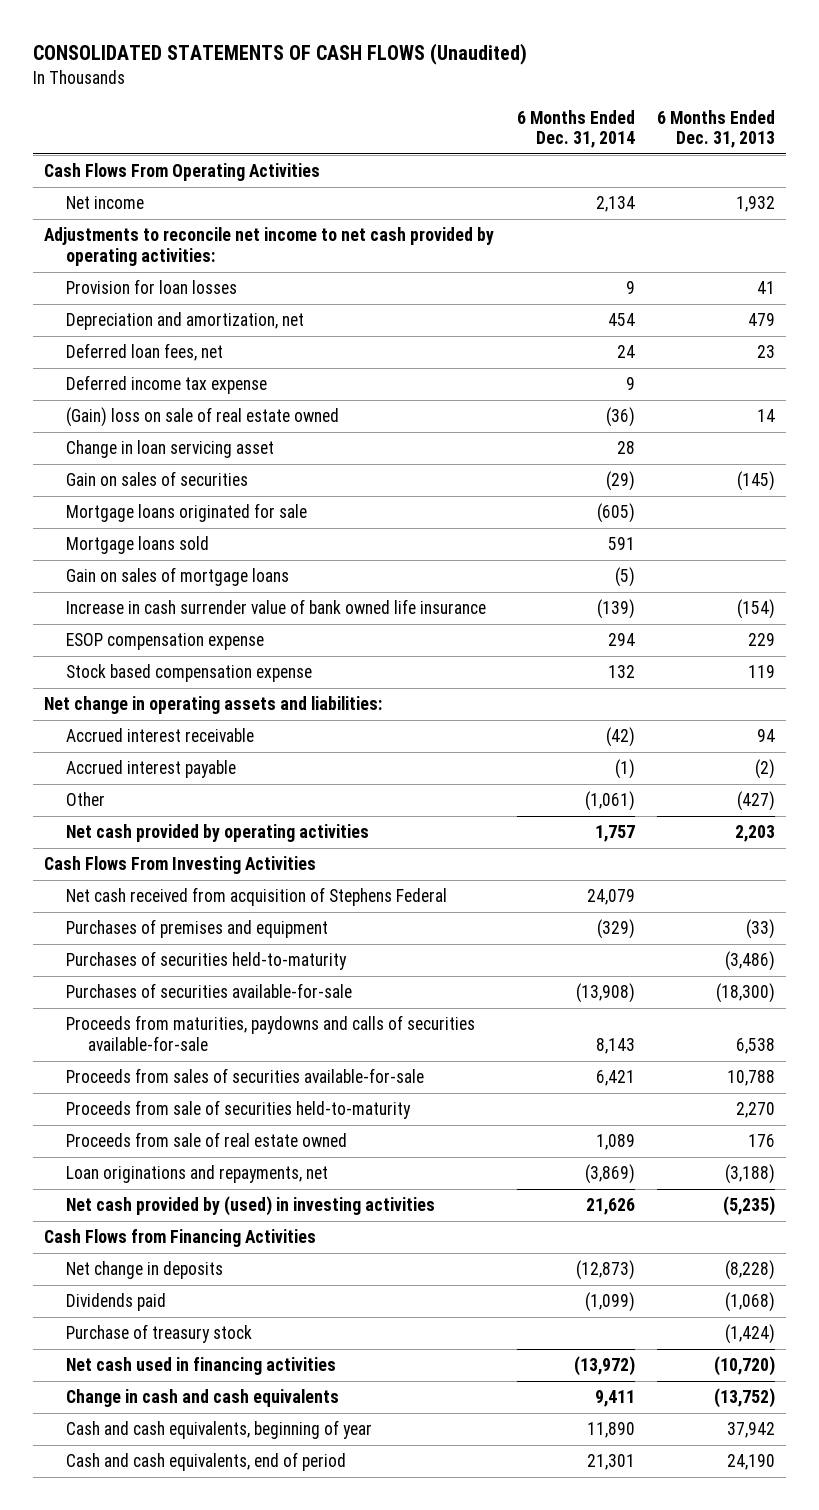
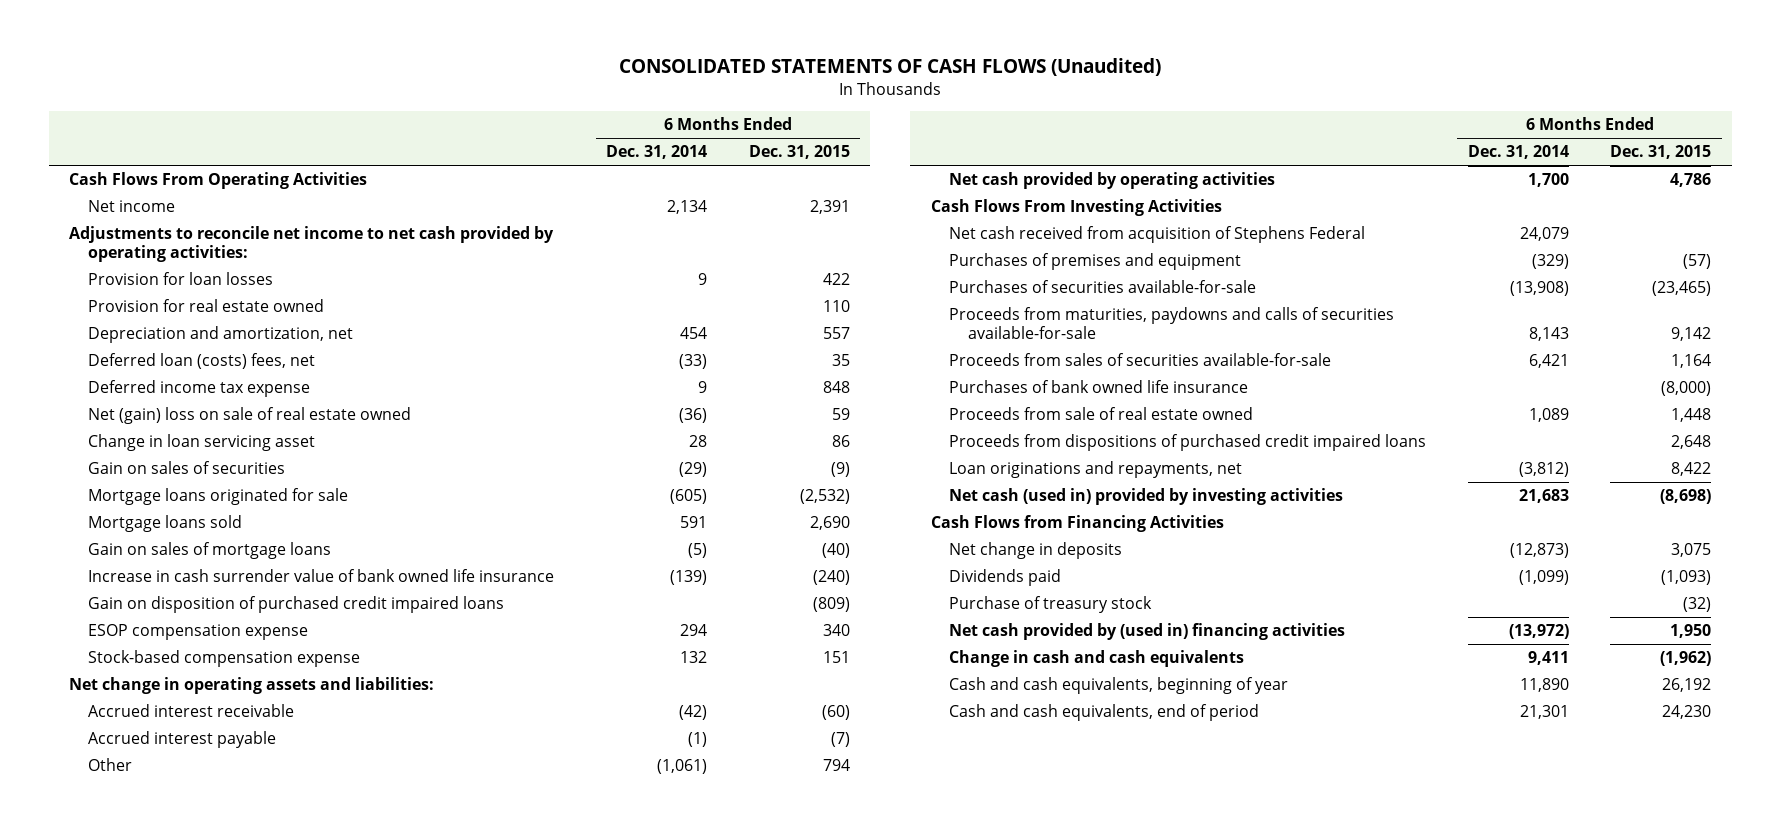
[656,109,775,148] 6 Months Ended Dec. 31, 2013 -> none
none -> [748,145,850,160] Dec. 31, 2015
none -> [87,299,324,313] Provision for real estate owned
[66,343,224,362] Deferred loan fees, net -> [87,353,315,370] Deferred loan (costs) fees, net
[616,345,635,359] 24 -> [679,354,708,370] (33)
[66,407,340,428] (Gain) loss on sale of real estate owned -> [87,407,411,425] Net (gain) loss on sale of real estate owned
none -> [87,596,504,614] Gain on disposition of purchased credit impaired loans
[66,664,313,683] Stock based compensation expense -> [87,650,360,668] Stock-based compensation expense
[594,825,635,843] 1,757 -> [1527,173,1569,188] 1,700
[66,951,348,971] Purchases of securities held-to-maturity -> none
[66,1100,412,1120] Proceeds from sale of securities held-to-maturity -> none
none -> [949,380,1249,394] Purchases of bank owned life insurance
none -> [949,434,1427,452] Proceeds from dispositions of purchased credit impaired loans
[584,1164,635,1185] (3,869) -> [1518,462,1569,478] (3,812)
[66,1196,436,1217] Net cash provided by (used) in investing activities -> [949,488,1344,506] Net cash (used in) provided by investing activities
[585,1198,635,1216] 21,626 -> [1518,489,1569,504] 21,683
[66,1357,337,1376] Net cash used in financing activities -> [949,623,1346,641] Net cash provided by (used in) financing activities

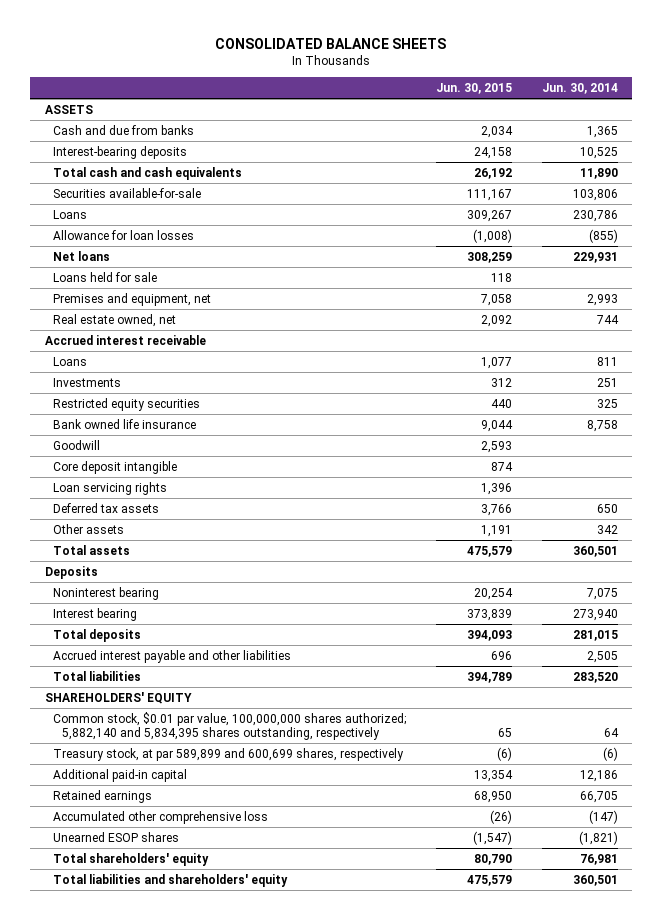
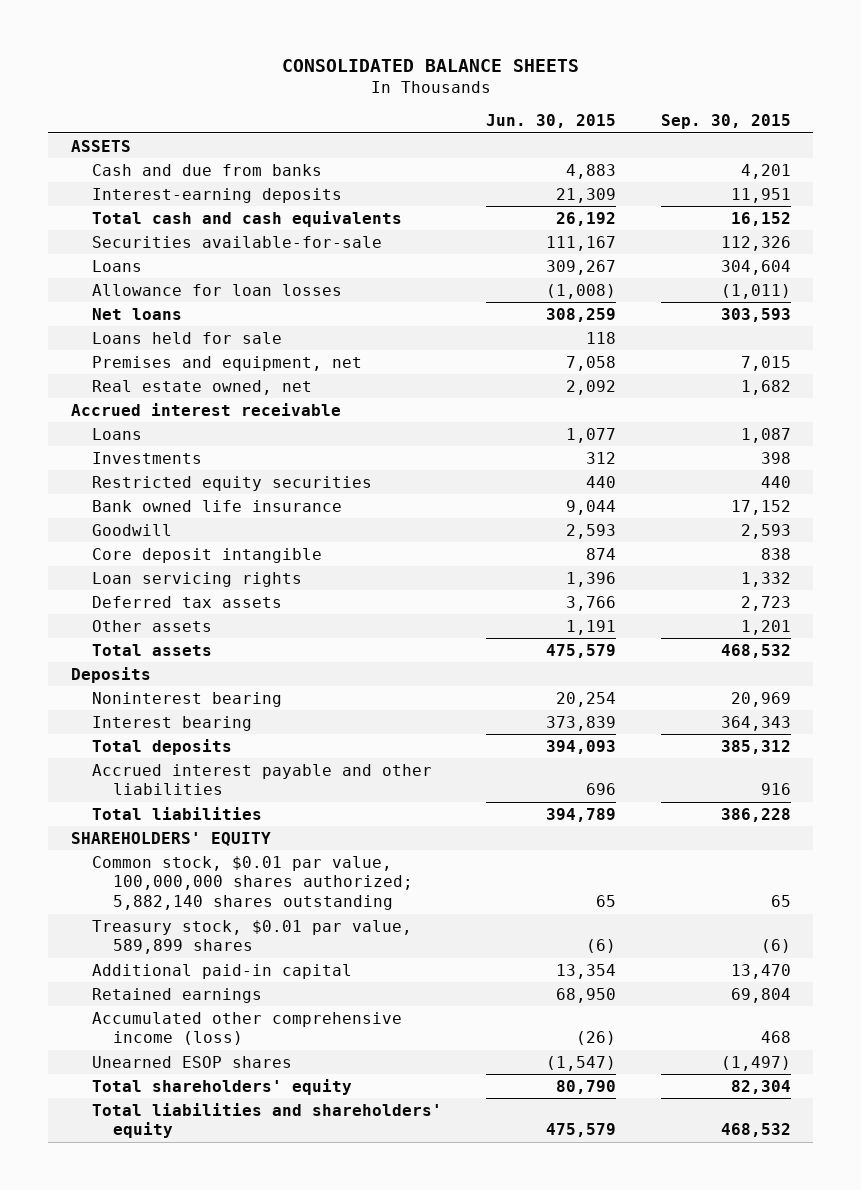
[541,82,618,94] Jun. 30, 2014 -> none
none -> [660,114,791,130] Sep. 30, 2015
[480,125,513,138] 2,034 -> [566,163,617,179] 4,883
[53,145,188,159] Interest-bearing deposits -> [91,187,342,203] Interest-earning deposits
[473,146,512,159] 24,158 -> [556,187,617,203] 21,309
[53,711,407,741] Common stock, $0.01 par value, 100,000,000 shares authorized; 5,882,140 and 5,834,395 shares outstanding, respectively -> [91,855,413,911] Common stock, $0.01 par value, 100,000,000 shares authorized; 5,882,140 shares outstanding
[53,747,405,761] Treasury stock, at par 589,899 and 600,699 shares, respectively -> [91,919,412,955] Treasury stock, $0.01 par value, 589,899 shares
[53,810,269,824] Accumulated other comprehensive loss -> [91,1011,402,1046] Accumulated other comprehensive income (loss)

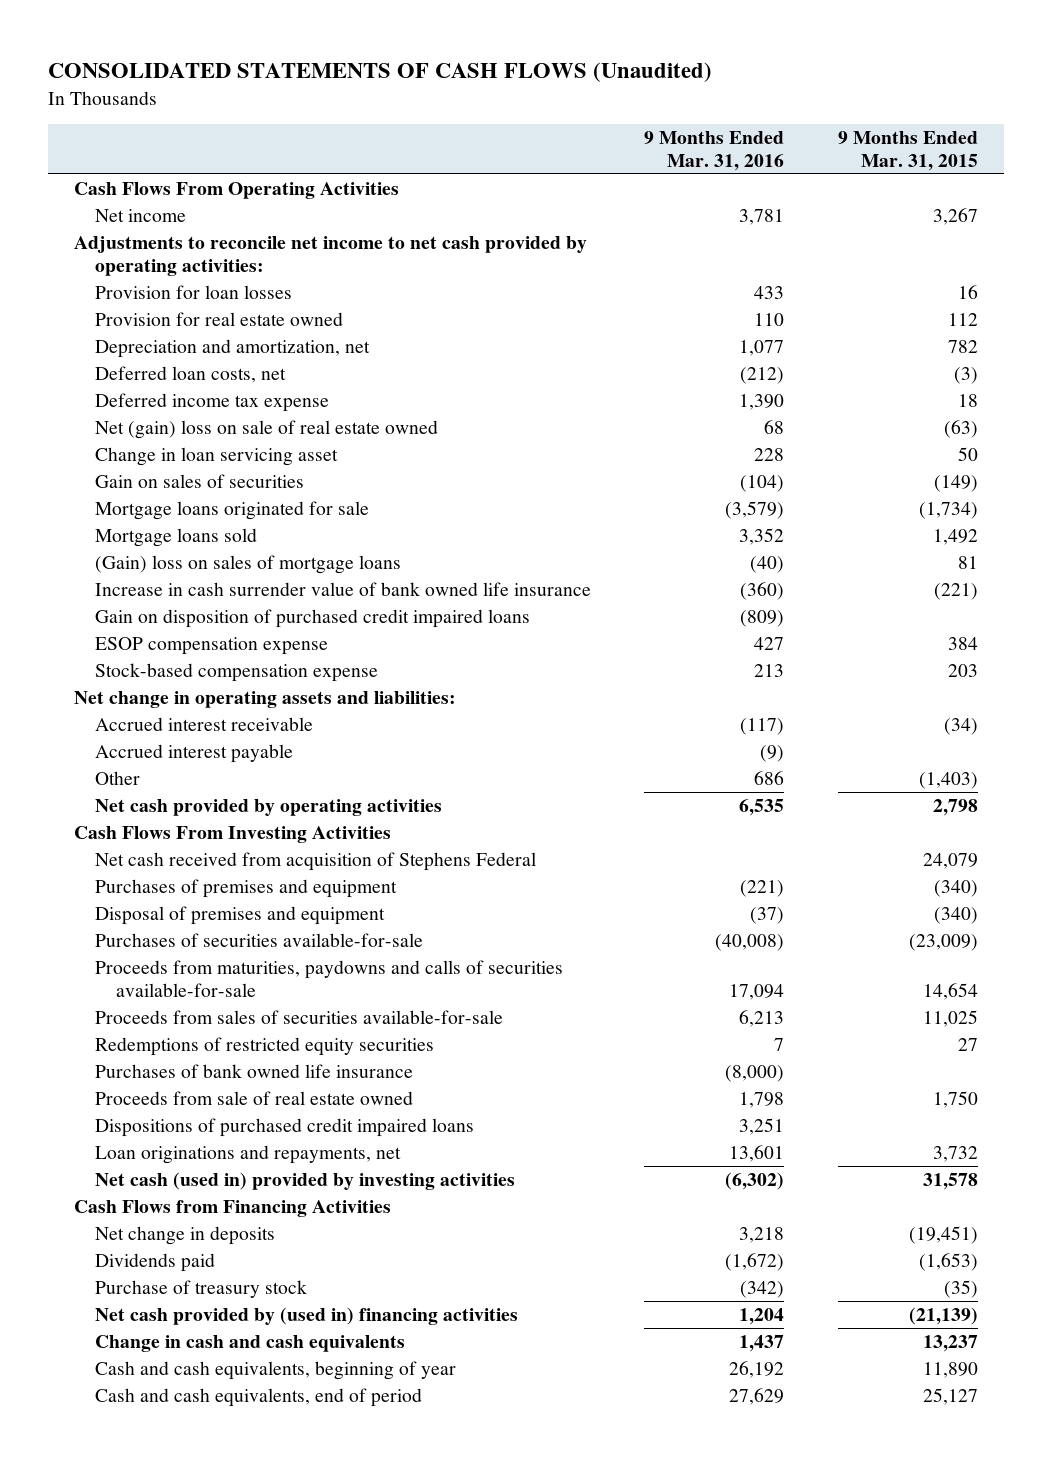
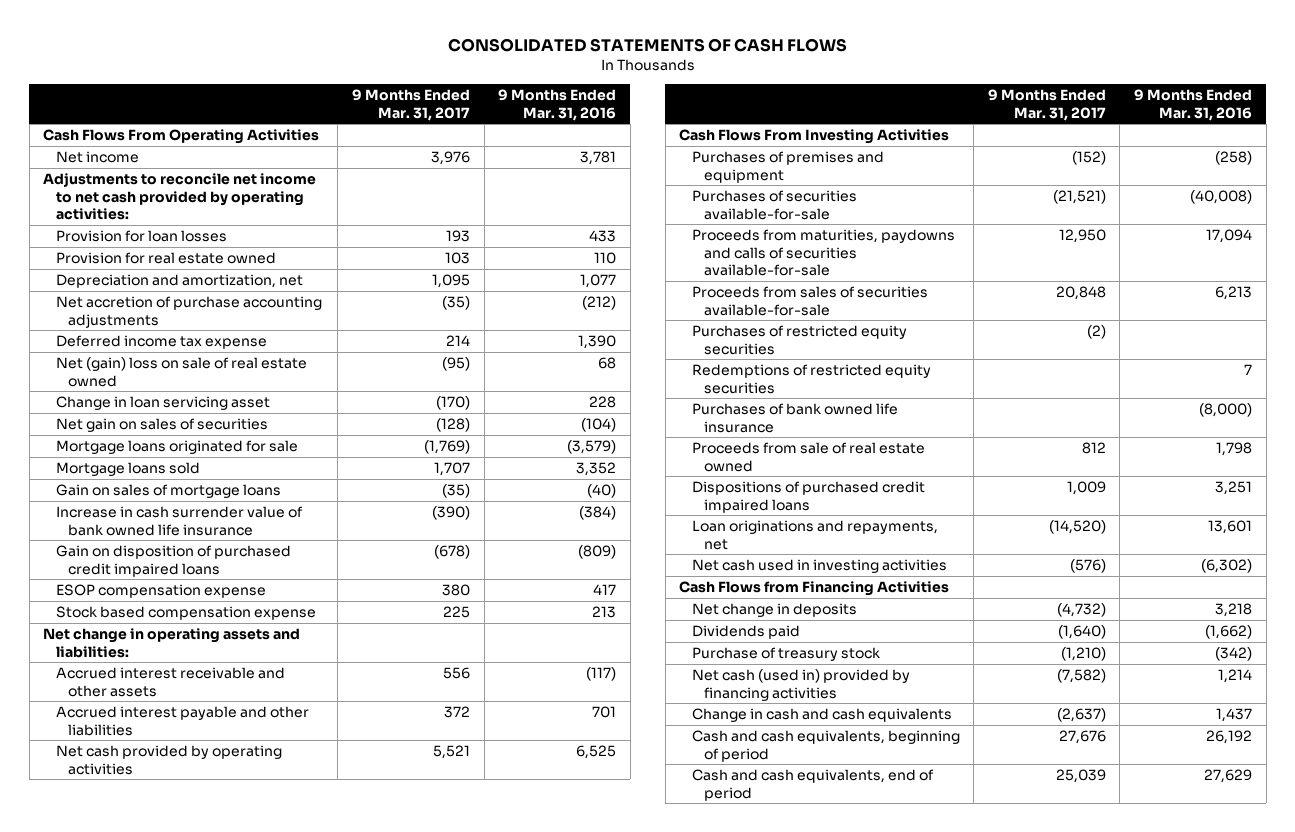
[47,62,712,83] CONSOLIDATED STATEMENTS OF CASH FLOWS (Unaudited) -> [447,38,847,53] CONSOLIDATED STATEMENTS OF CASH FLOWS
[837,131,978,171] 9 Months Ended Mar. 31, 2015 -> none
none -> [351,88,470,121] 9 Months Ended Mar. 31, 2017
[95,366,287,384] Deferred loan costs, net -> [55,296,322,328] Net accretion of purchase accounting adjustments
[95,474,305,489] Gain on sales of securities -> [55,418,268,433] Net gain on sales of securities
[95,555,402,575] (Gain) loss on sales of mortgage loans -> [55,484,281,499] Gain on sales of mortgage loans
[740,582,785,601] (360) -> [579,506,617,521] (384)
[754,637,785,651] 427 -> [593,584,617,596] 417
[95,663,379,683] Stock-based compensation expense -> [55,606,316,621] Stock based compensation expense
[95,771,141,786] Other -> none
[95,717,314,732] Accrued interest receivable -> [55,667,285,697] Accrued interest receivable and other assets
[95,744,294,764] Accrued interest payable -> [55,706,309,736] Accrued interest payable and other liabilities
[760,745,785,763] (9) -> [592,706,617,719] 701
[739,799,785,817] 6,535 -> [576,745,617,760] 6,525
[95,852,537,872] Net cash received from acquisition of Stephens Federal -> none
[95,906,386,926] Disposal of premises and equipment -> none
[740,880,785,898] (221) -> [1215,151,1253,166] (258)
none -> [691,325,907,355] Purchases of restricted equity securities
[95,1172,516,1191] Net cash (used in) provided by investing activities -> [691,559,947,574] Net cash used in investing activities
[725,1253,785,1272] (1,672) -> [1205,625,1253,640] (1,662)
[95,1307,519,1326] Net cash provided by (used in) financing activities -> [691,669,910,701] Net cash (used in) provided by financing activities
[739,1308,785,1326] 1,204 -> [1218,669,1253,684] 1,214
[95,1361,457,1381] Cash and cash equivalents, beginning of year -> [691,730,960,762] Cash and cash equivalents, beginning of period

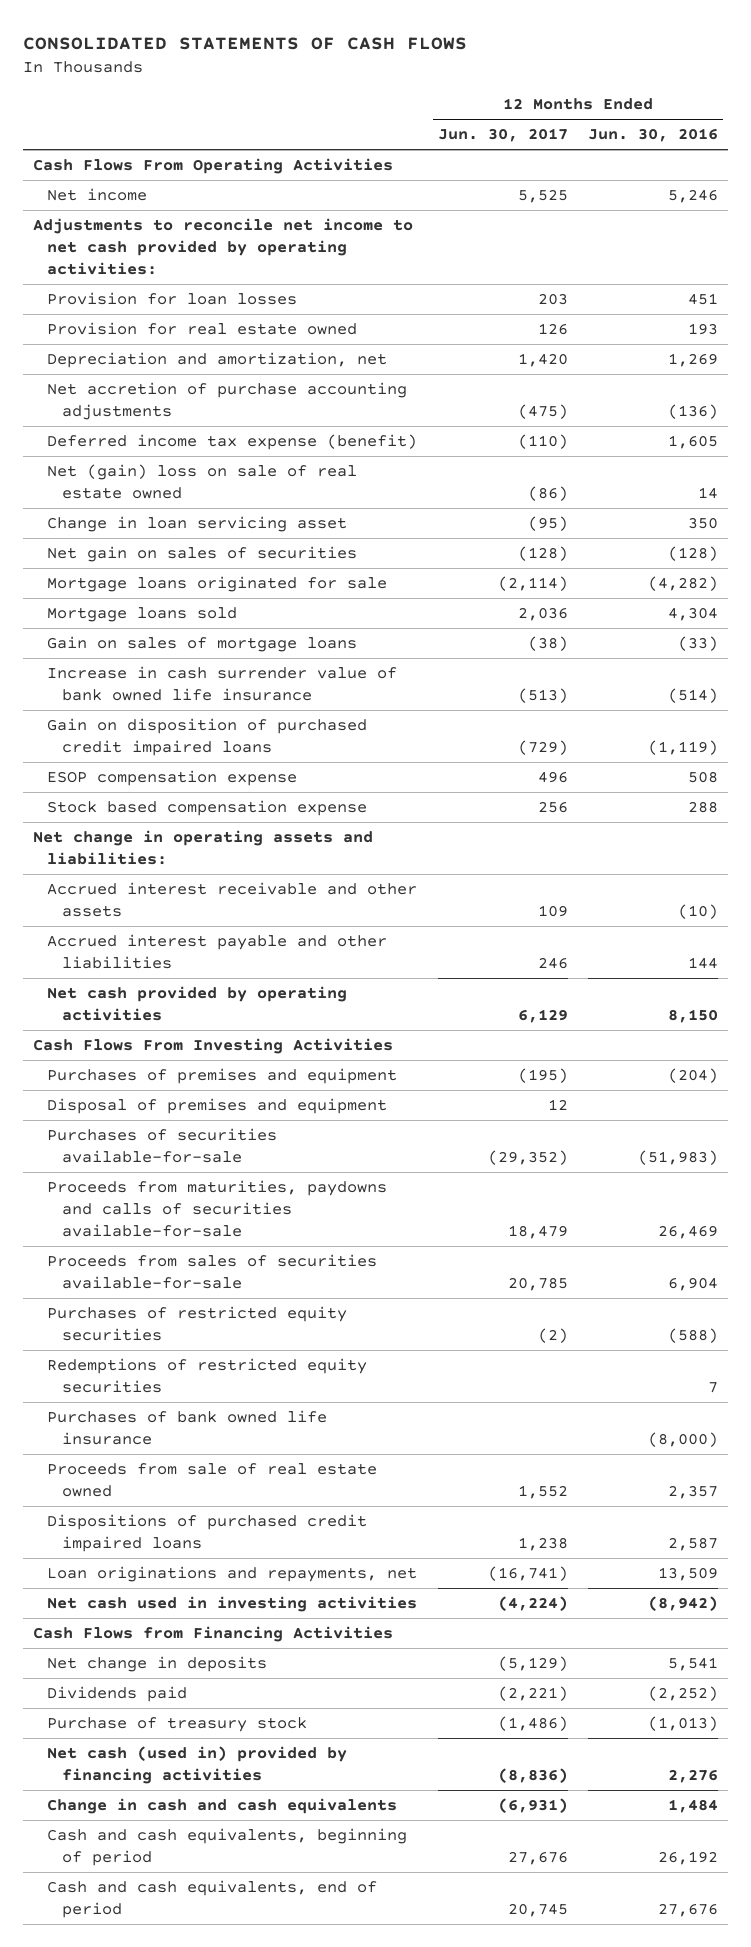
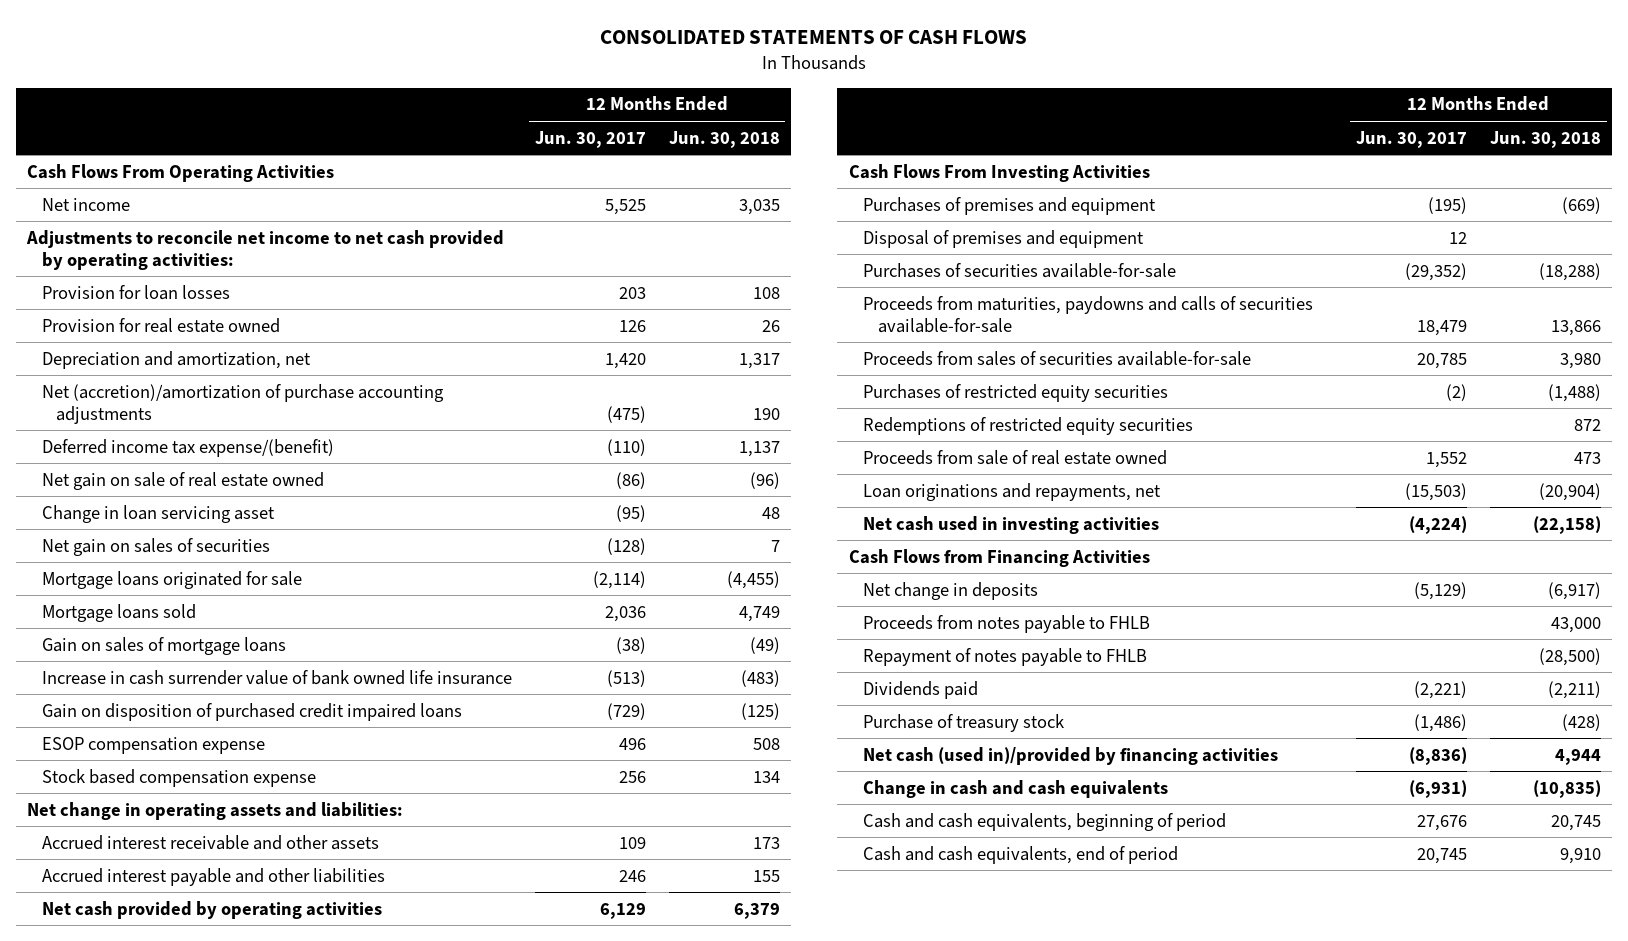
[588,128,719,143] Jun. 30, 2016 -> none
none -> [668,130,780,148] Jun. 30, 2018
[47,382,408,421] Net accretion of purchase accounting adjustments -> [41,383,444,424] Net (accretion)/amortization of purchase accounting adjustments
[47,434,418,451] Deferred income tax expense (benefit) -> [41,438,334,457] Deferred income tax expense/(benefit)
[47,464,358,500] Net (gain) loss on sale of real estate owned -> [41,471,324,490] Net gain on sale of real estate owned
[47,1410,328,1446] Purchases of bank owned life insurance -> none
[47,1514,368,1553] Dispositions of purchased credit impaired loans -> none
[487,1566,568,1582] (16,741) -> [1404,482,1467,501] (15,503)
none -> [863,614,1151,633] Proceeds from notes payable to FHLB
none -> [863,647,1148,666] Repayment of notes payable to FHLB
[47,1746,348,1785] Net cash (used in) provided by financing activities -> [863,746,1279,765] Net cash (used in)/provided by financing activities

